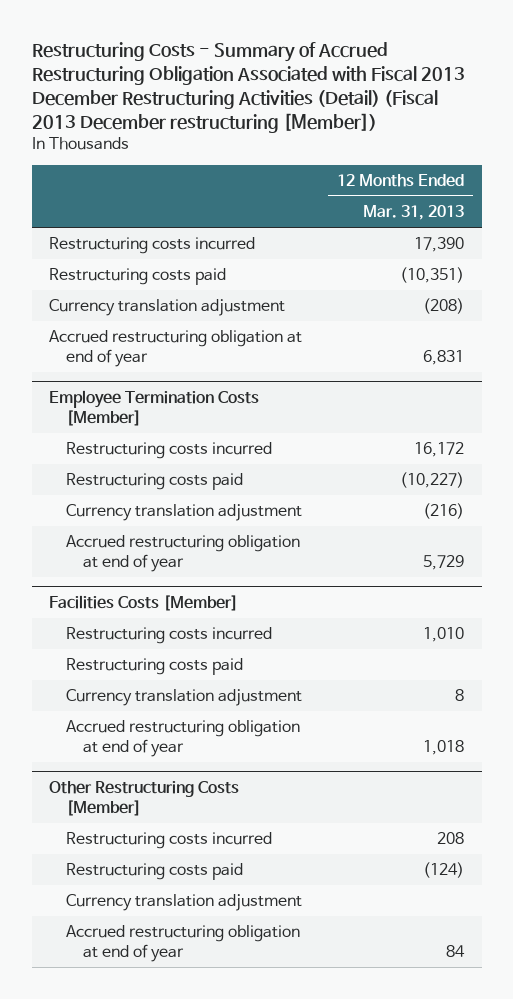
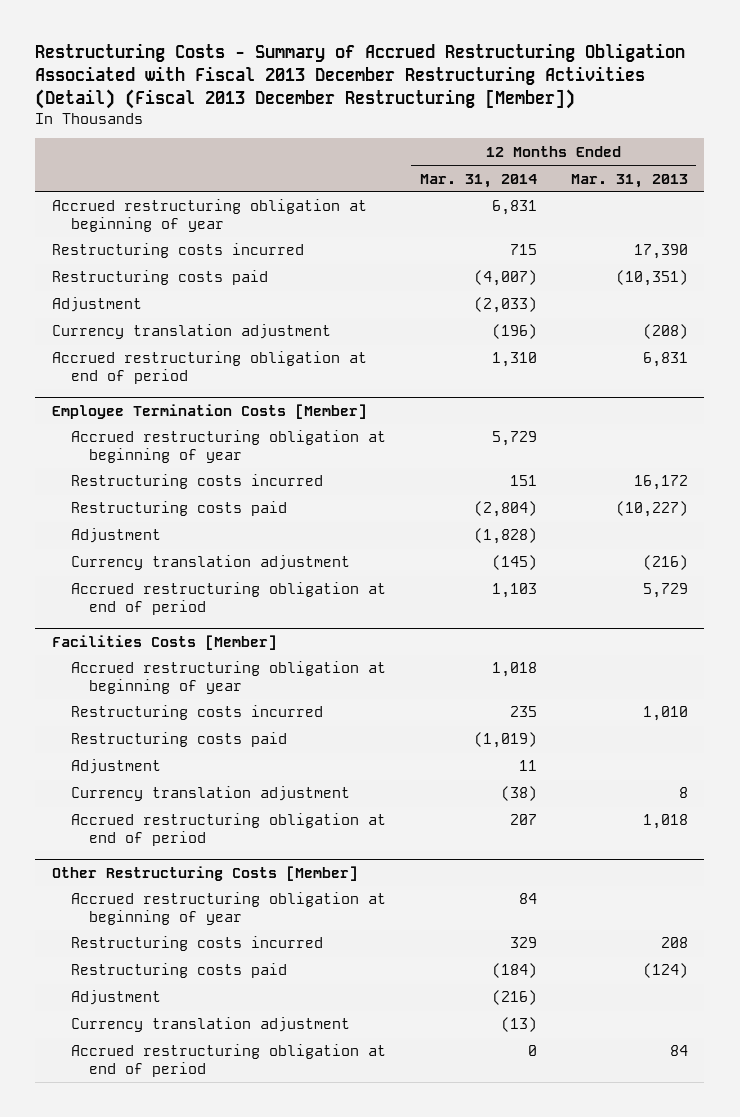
[31,41,465,134] Restructuring Costs - Summary of Accrued Restructuring Obligation Associated with Fiscal 2013 December Restructuring Activities (Detail) (Fiscal 2013 December restructuring [Member]) -> [35,42,686,109] Restructuring Costs - Summary of Accrued Restructuring Obligation Associated with Fiscal 2013 December Restructuring Activities (Detail) (Fiscal 2013 December Restructuring [Member])
none -> [419,173,537,188] Mar. 31, 2014
none -> [52,199,368,233] Accrued restructuring obligation at beginning of year
none -> [52,297,143,313] Adjustment
[49,330,303,368] Accrued restructuring obligation at end of year -> [52,351,368,385] Accrued restructuring obligation at end of period
none -> [70,430,386,464] Accrued restructuring obligation at beginning of year
none -> [70,528,161,544] Adjustment
[65,535,300,573] Accrued restructuring obligation at end of year -> [70,582,386,616] Accrued restructuring obligation at end of period
none -> [70,661,386,695] Accrued restructuring obligation at beginning of year
none -> [70,759,161,775] Adjustment
[65,720,300,758] Accrued restructuring obligation at end of year -> [70,813,386,847] Accrued restructuring obligation at end of period
none -> [70,892,386,926] Accrued restructuring obligation at beginning of year
none -> [70,990,161,1006] Adjustment
[65,925,300,963] Accrued restructuring obligation at end of year -> [70,1044,386,1078] Accrued restructuring obligation at end of period

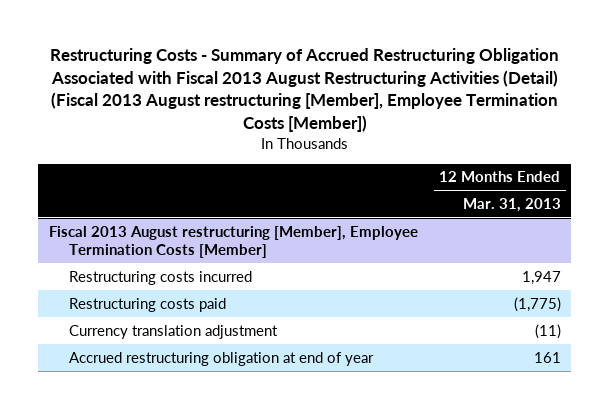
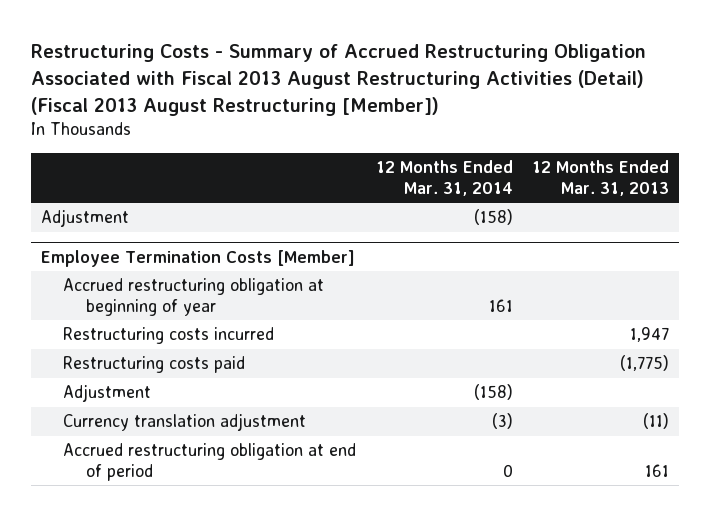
[49,47,559,133] Restructuring Costs - Summary of Accrued Restructuring Obligation Associated with Fiscal 2013 August Restructuring Activities (Detail) (Fiscal 2013 August restructuring [Member], Employee Termination Costs [Member]) -> [31,44,647,116] Restructuring Costs - Summary of Accrued Restructuring Obligation Associated with Fiscal 2013 August Restructuring Activities (Detail) (Fiscal 2013 August Restructuring [Member])
none -> [375,159,513,196] 12 Months Ended Mar. 31, 2014
none -> [40,209,129,228] Adjustment
[48,225,418,258] Fiscal 2013 August restructuring [Member], Employee Termination Costs [Member] -> [40,249,355,267] Employee Termination Costs [Member]
none -> [63,278,325,316] Accrued restructuring obligation at beginning of year
none -> [63,384,152,403] Adjustment
[69,351,375,366] Accrued restructuring obligation at end of year -> [63,443,357,481] Accrued restructuring obligation at end of period

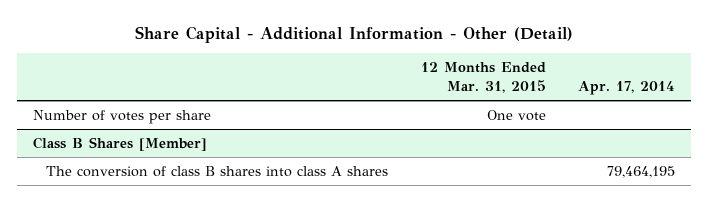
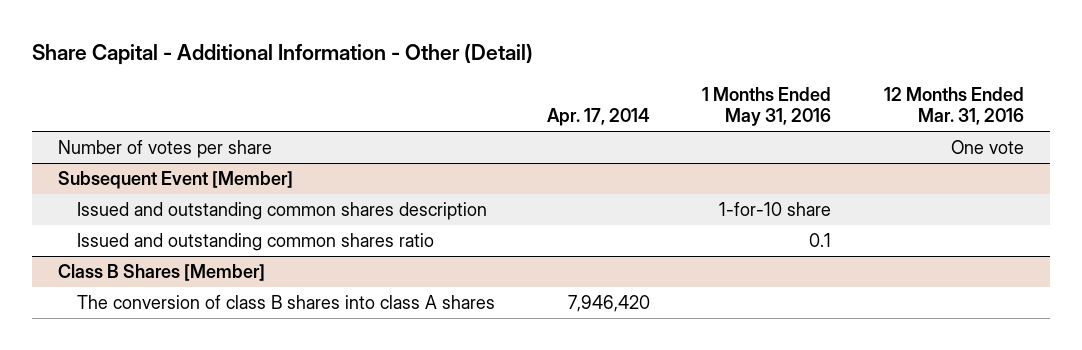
[420,62,546,93] 12 Months Ended Mar. 31, 2015 -> none
none -> [702,86,832,127] 1 Months Ended May 31, 2016
none -> [883,86,1024,126] 12 Months Ended Mar. 31, 2016
none -> [58,171,294,190] Subsequent Event [Member]
none -> [76,202,487,221] Issued and outstanding common shares description
none -> [76,233,434,252] Issued and outstanding common shares ratio
[606,166,675,179] 79,464,195 -> [568,295,651,313] 7,946,420

